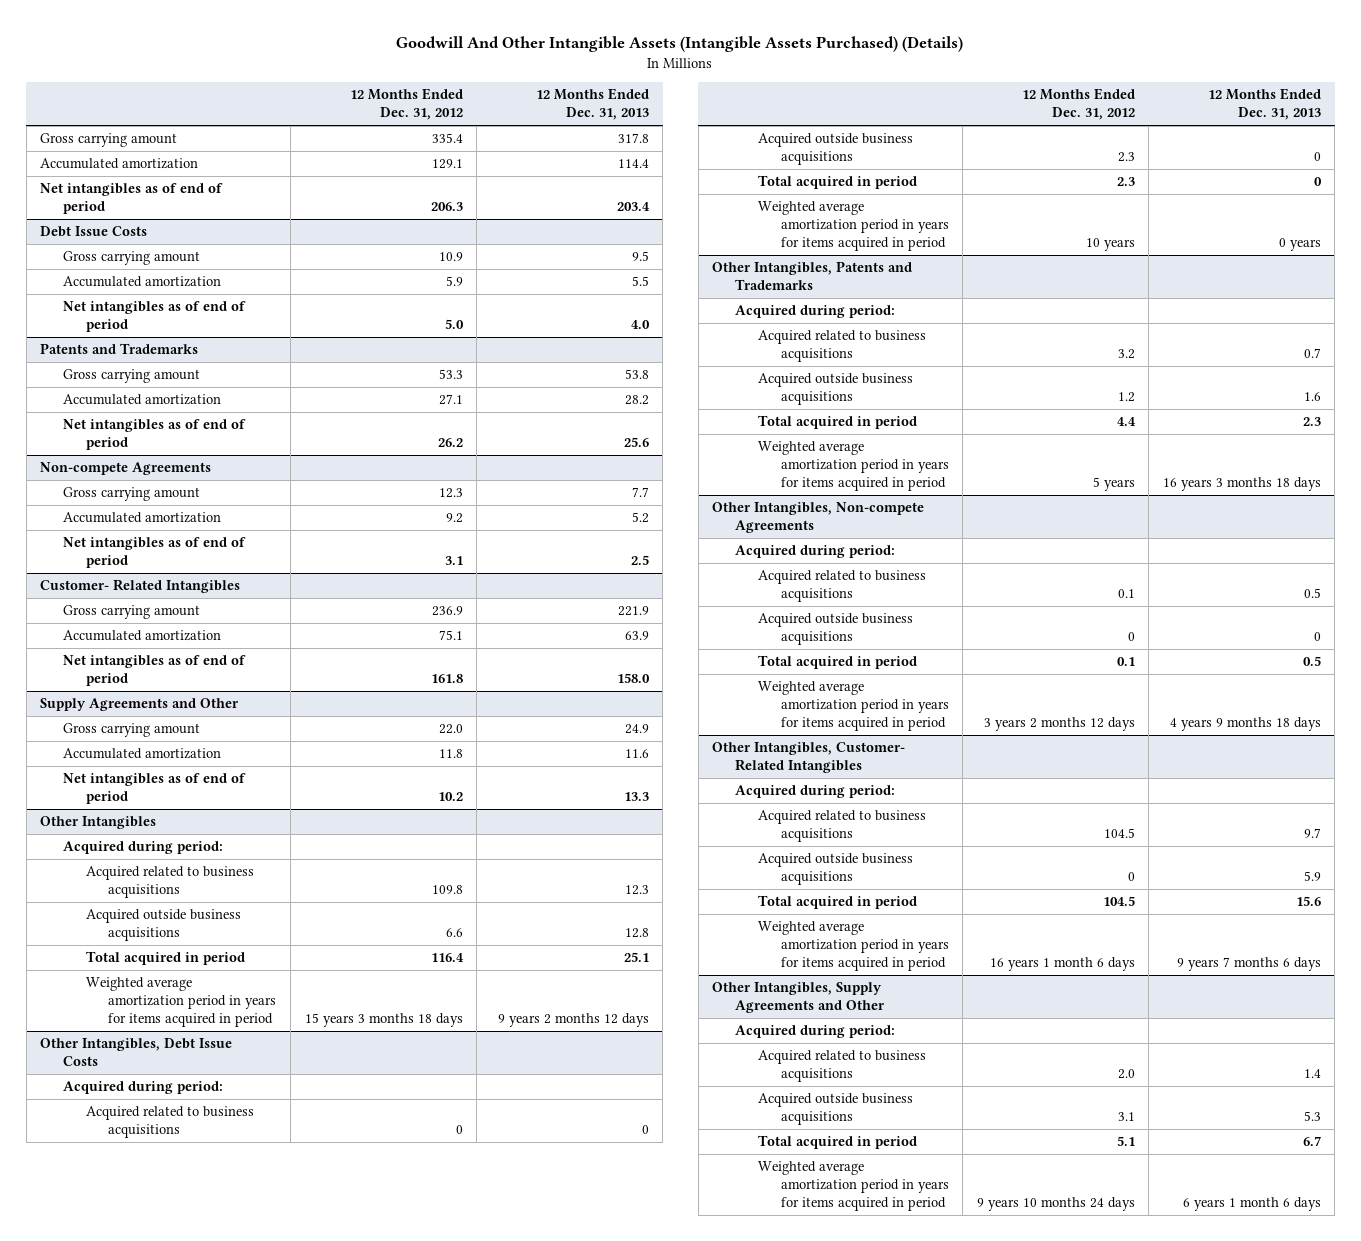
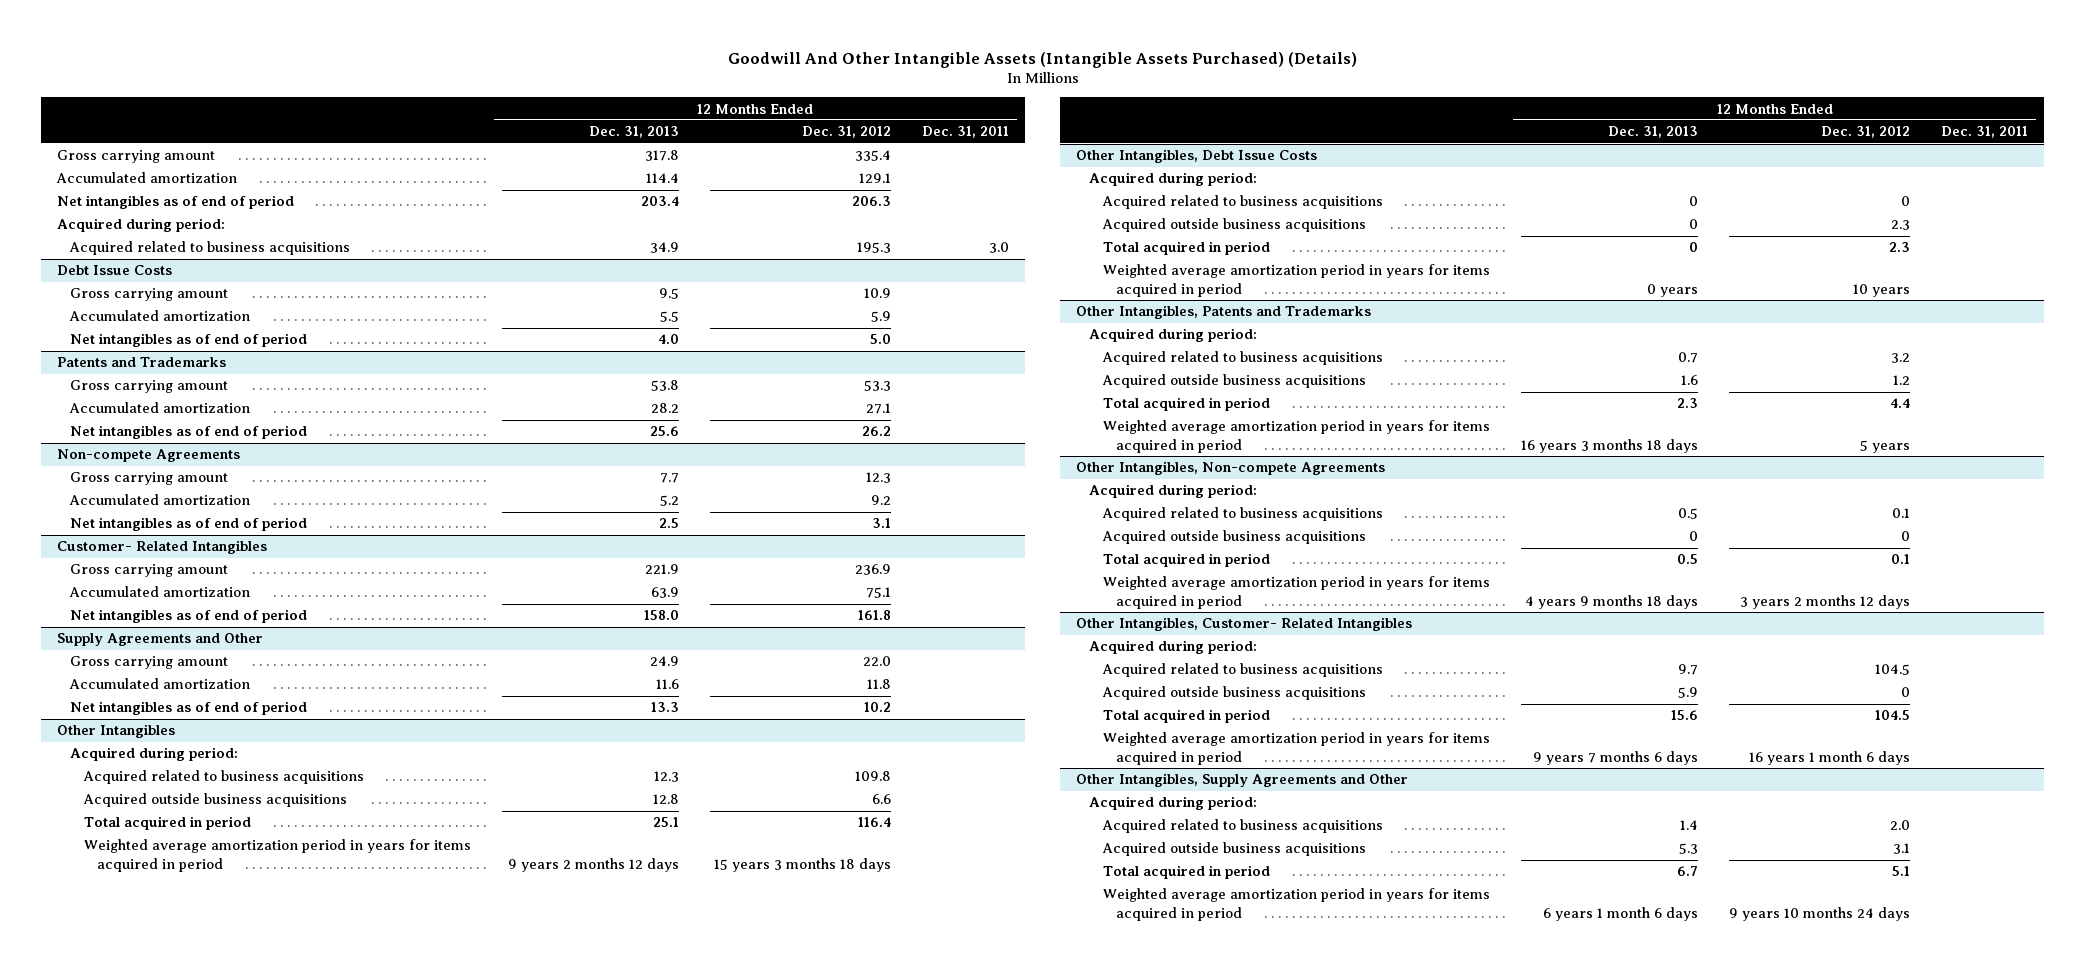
none -> [922,126,1010,139] Dec. 31, 2011
none -> [56,218,225,233] Acquired during period:
none -> [69,241,351,256] Acquired related to business acquisitions

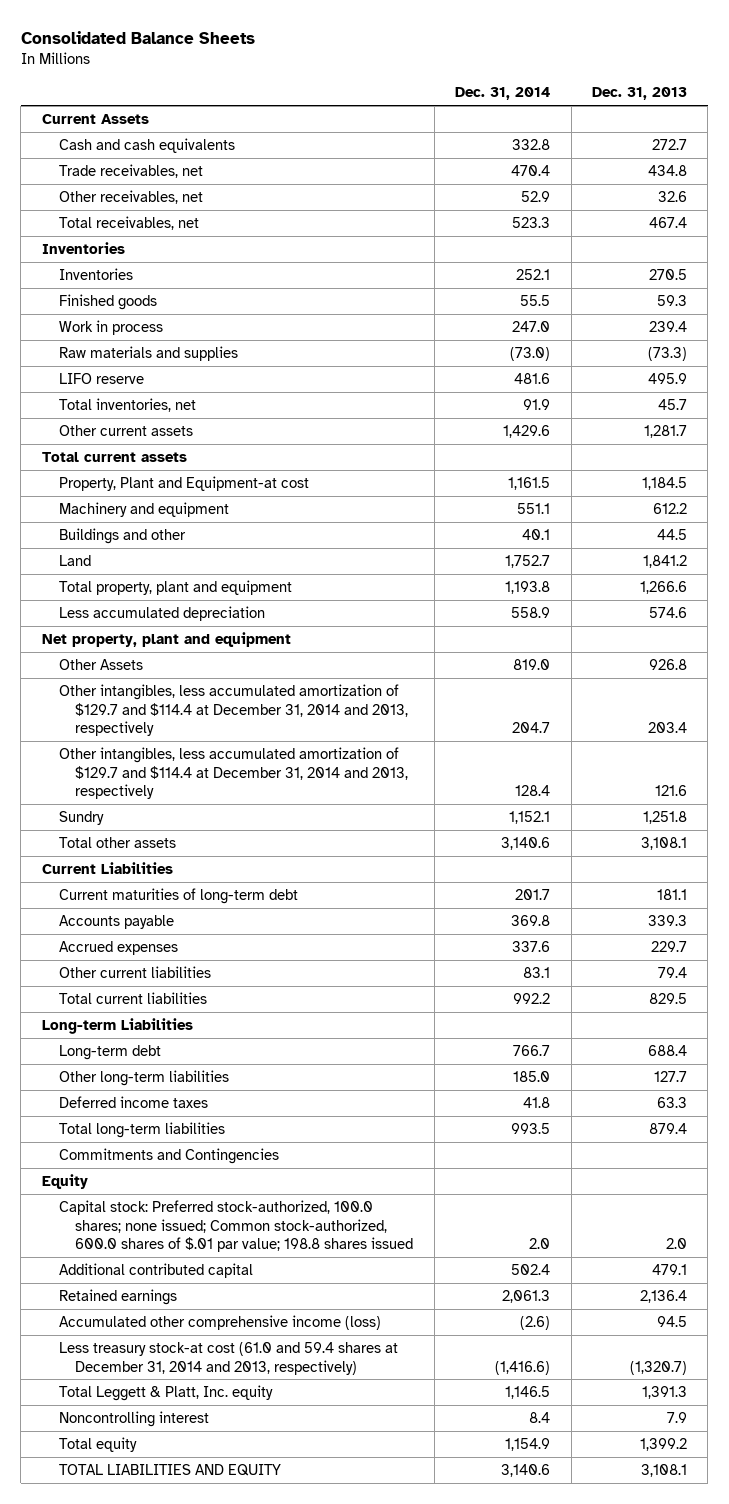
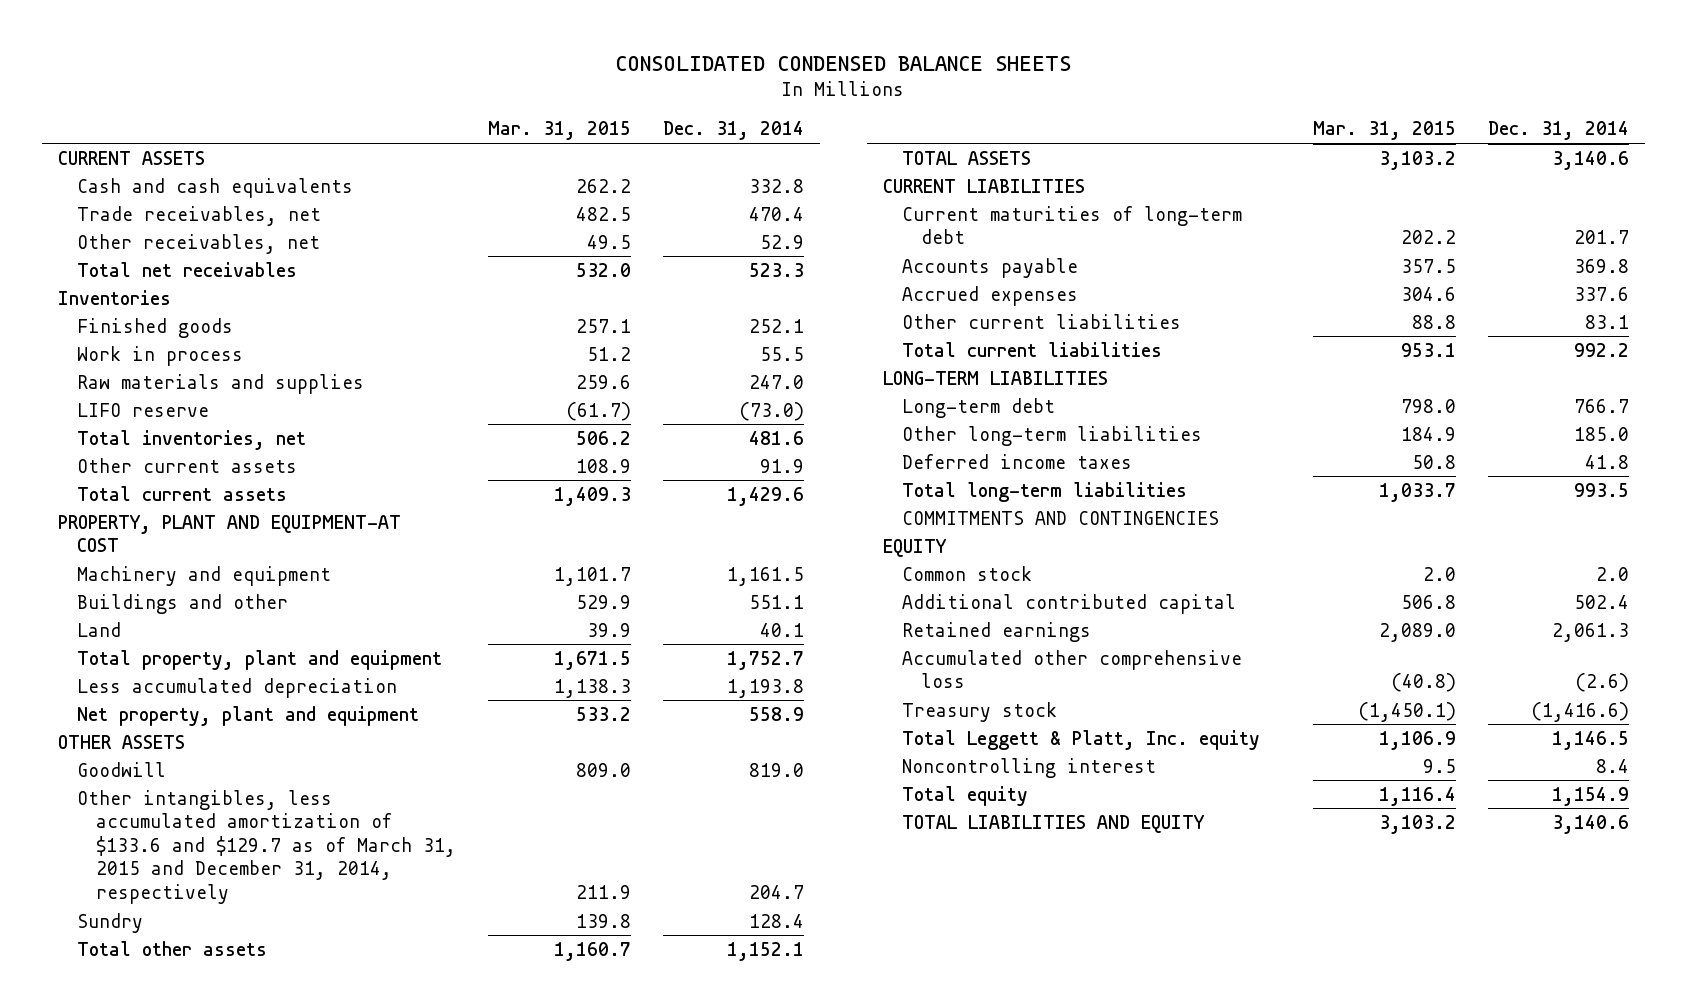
[20,31,255,45] Consolidated Balance Sheets -> [615,55,1072,71] CONSOLIDATED CONDENSED BALANCE SHEETS
[592,87,688,101] Dec. 31, 2013 -> none
none -> [487,121,631,141] Mar. 31, 2015
[41,114,149,125] Current Assets -> [57,150,205,165] CURRENT ASSETS
[58,216,199,231] Total receivables, net -> [76,261,297,277] Total net receivables
[58,268,133,281] Inventories -> [76,317,233,338] Finished goods
[58,294,157,311] Finished goods -> [76,345,243,366] Work in process
[58,320,163,336] Work in process -> [76,373,364,394] Raw materials and supplies
[58,346,238,362] Raw materials and supplies -> [76,402,209,417] LIFO reserve
[58,373,144,385] LIFO reserve -> [76,429,306,450] Total inventories, net
[58,398,196,413] Total inventories, net -> [76,457,297,473] Other current assets
[58,425,193,437] Other current assets -> [76,485,287,501] Total current assets
[41,452,187,463] Total current assets -> [57,514,401,553] PROPERTY, PLANT AND EQUIPMENT-AT COST
[58,476,309,492] Property, Plant and Equipment-at cost -> [76,565,331,586] Machinery and equipment
[58,502,229,518] Machinery and equipment -> [76,593,288,614] Buildings and other
[58,528,186,545] Buildings and other -> [76,621,121,637] Land
[58,555,91,567] Land -> [76,649,442,670] Total property, plant and equipment
[58,580,292,596] Total property, plant and equipment -> [76,677,397,698] Less accumulated depreciation
[58,606,265,622] Less accumulated depreciation -> [76,705,419,726] Net property, plant and equipment
[41,632,291,648] Net property, plant and equipment -> [57,734,185,749] OTHER ASSETS
[58,659,143,671] Other Assets -> [76,761,166,777] Goodwill
[58,684,409,737] Other intangibles, less accumulated amortization of $129.7 and $114.4 at December 31, 2014 and 2013, respectively -> [76,789,456,904] Other intangibles, less accumulated amortization of $133.6 and $129.7 as of March 31, 2015 and December 31, 2014, respectively
[58,747,409,800] Other intangibles, less accumulated amortization of $129.7 and $114.4 at December 31, 2014 and 2013, respectively -> [76,912,143,933] Sundry
[58,811,104,826] Sundry -> [76,940,267,956] Total other assets
[58,837,176,849] Total other assets -> [901,150,1031,165] TOTAL ASSETS
[41,862,173,875] Current Liabilities -> [882,178,1085,193] CURRENT LIABILITIES
[41,1018,193,1035] Long-term Liabilities -> [882,370,1108,385] LONG-TERM LIABILITIES
[58,1148,279,1165] Commitments and Contingencies -> [901,510,1219,525] COMMITMENTS AND CONTINGENCIES
[41,1174,88,1190] Equity -> [882,538,947,557] EQUITY
[58,1200,414,1253] Capital stock: Preferred stock-authorized, 100.0 shares; none issued; Common stock-authorized, 600.0 shares of $.01 par value; 198.8 shares issued -> [901,565,1032,581] Common stock
[58,1315,381,1331] Accumulated other comprehensive income (loss) -> [901,649,1242,689] Accumulated other comprehensive loss
[58,1342,398,1375] Less treasury stock-at cost (61.0 and 59.4 shares at December 31, 2014 and 2013, respectively) -> [901,701,1057,722] Treasury stock

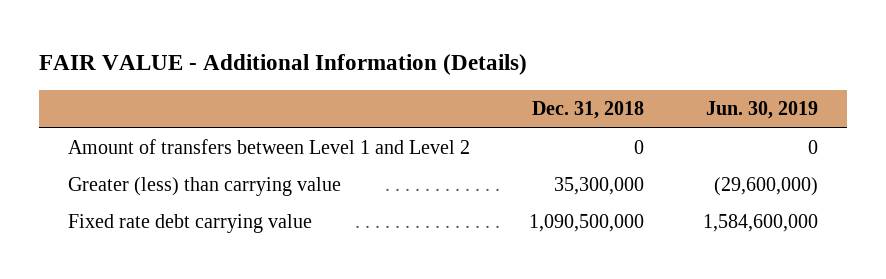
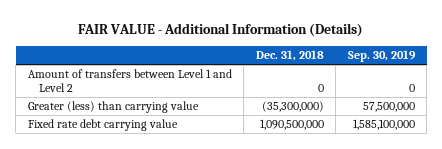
[705,101,818,120] Jun. 30, 2019 -> none
none -> [347,50,416,63] Sep. 30, 2019
[553,177,644,196] 35,300,000 -> [261,100,324,112] (35,300,000)

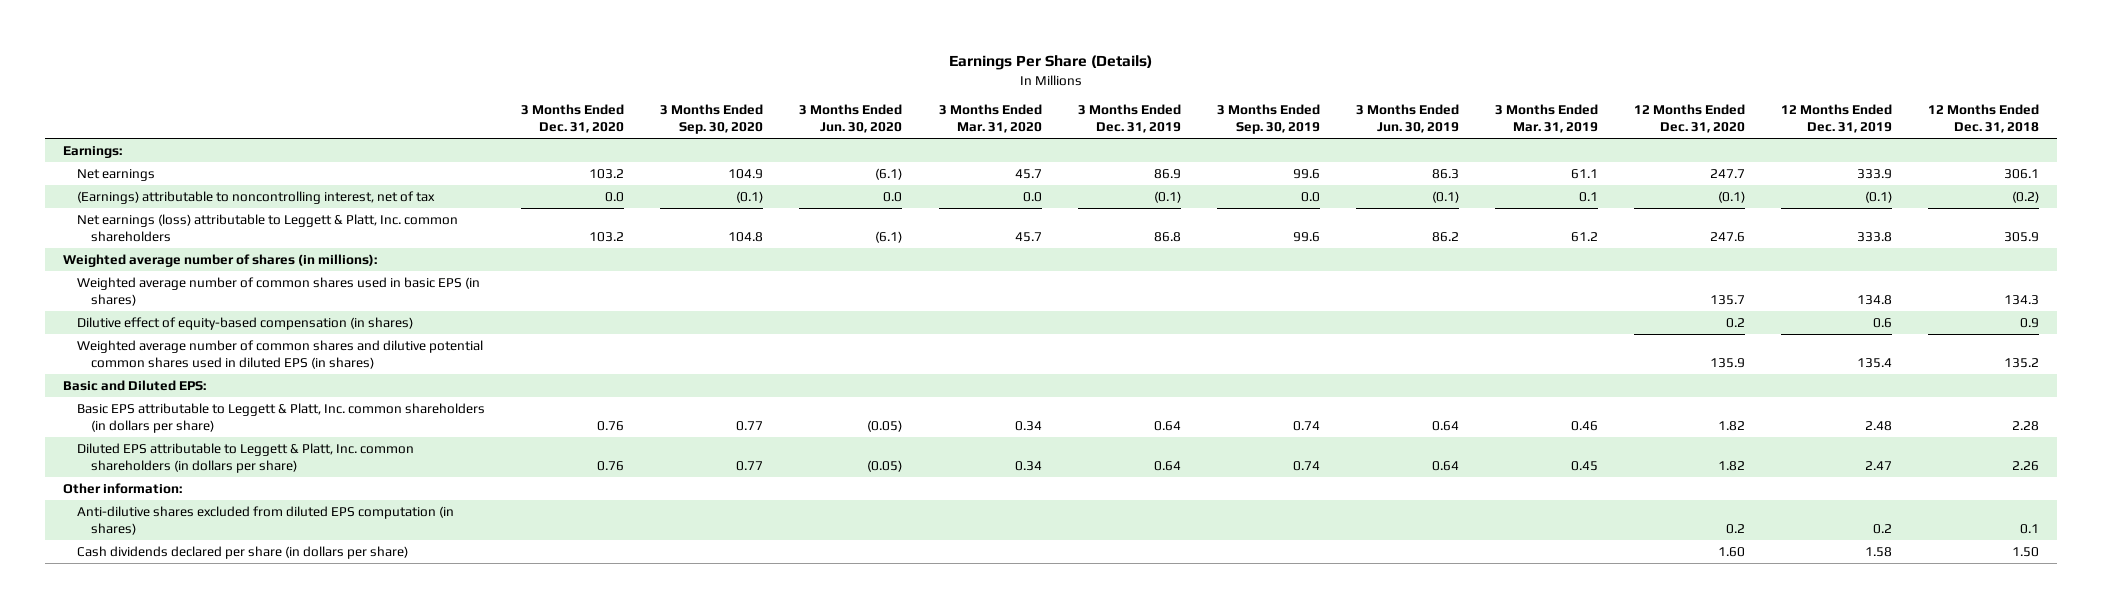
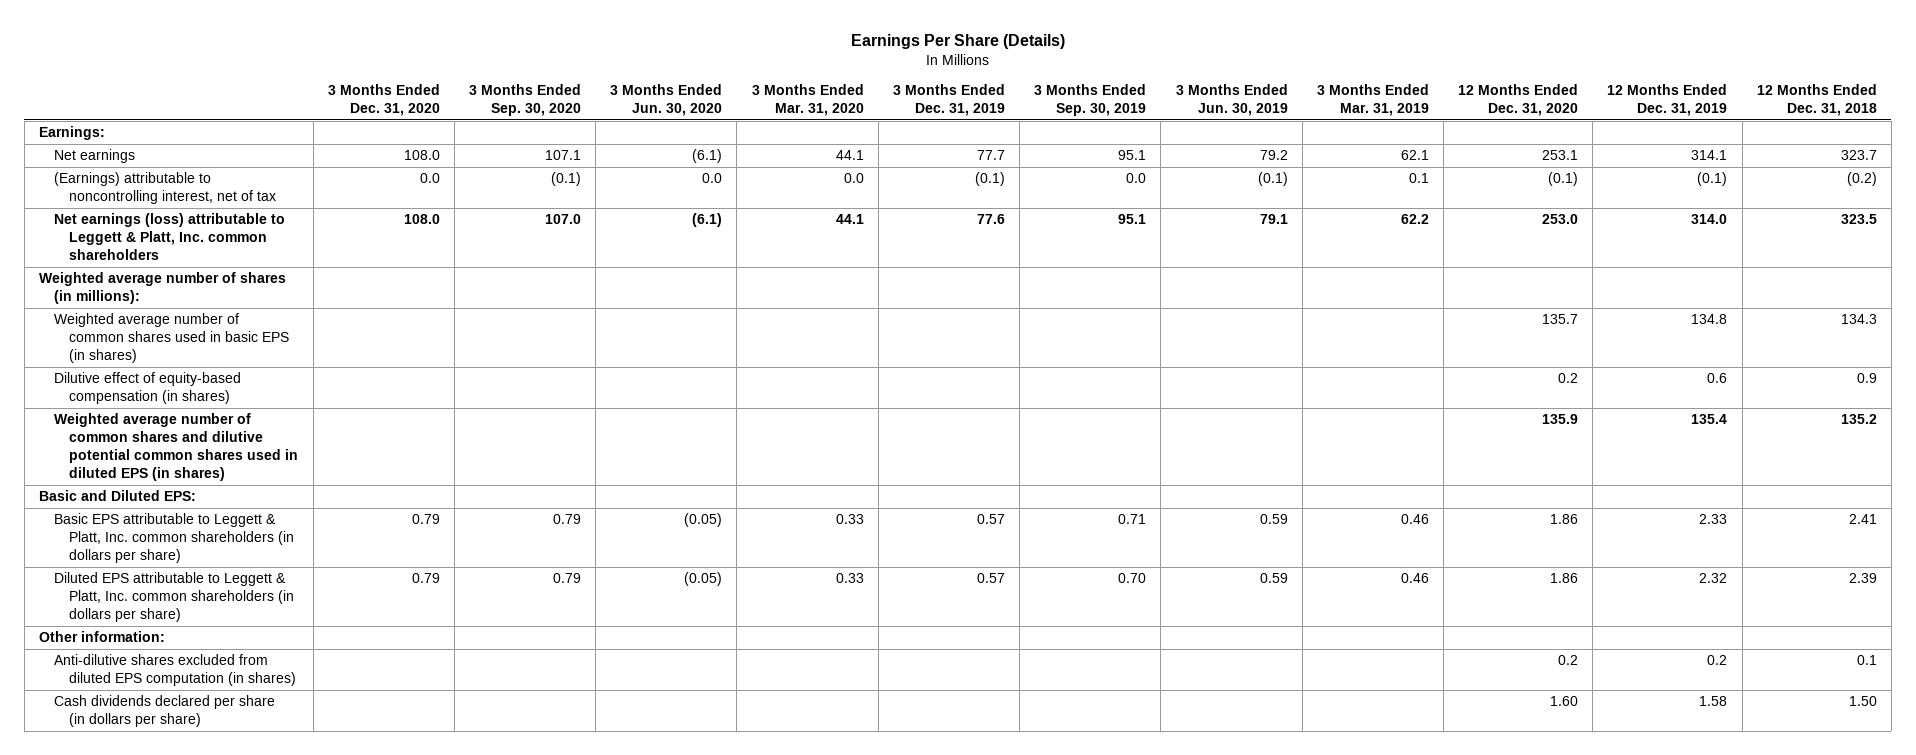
[589,169,625,180] 103.2 -> [403,150,440,161] 108.0
[728,169,764,180] 104.9 -> [544,150,581,161] 107.1
[1014,169,1042,180] 45.7 -> [835,150,864,161] 44.1
[1153,169,1181,180] 86.9 -> [976,150,1005,161] 77.7
[1292,169,1320,180] 99.6 -> [1118,150,1147,161] 95.1
[1431,169,1459,180] 86.3 -> [1259,150,1288,161] 79.2
[1570,169,1598,180] 61.1 -> [1400,150,1429,161] 62.1
[1710,169,1746,179] 247.7 -> [1542,150,1579,161] 253.1
[1857,169,1893,180] 333.9 -> [1691,150,1728,161] 314.1
[2004,169,2040,180] 306.1 -> [1840,150,1877,161] 323.7
[589,231,625,242] 103.2 -> [403,214,440,225] 108.0
[728,231,764,242] 104.8 -> [544,214,581,225] 107.0
[1014,231,1042,242] 45.7 -> [835,214,864,225] 44.1
[1153,231,1181,242] 86.8 -> [976,214,1005,225] 77.6
[1292,231,1320,242] 99.6 -> [1118,214,1147,225] 95.1
[1431,231,1459,242] 86.2 -> [1259,214,1288,225] 79.1
[1570,231,1598,242] 61.2 -> [1400,214,1429,225] 62.2
[1710,231,1746,242] 247.6 -> [1542,214,1579,225] 253.0
[1857,231,1893,242] 333.8 -> [1691,214,1728,225] 314.0
[2004,231,2040,242] 305.9 -> [1840,214,1877,225] 323.5
[597,420,625,431] 0.76 -> [411,514,440,525] 0.79
[736,420,764,431] 0.77 -> [552,514,581,525] 0.79
[1014,420,1042,431] 0.34 -> [835,514,864,525] 0.33
[1153,420,1181,431] 0.64 -> [976,514,1005,525] 0.57
[1292,420,1320,431] 0.74 -> [1118,514,1147,525] 0.71
[1431,420,1459,431] 0.64 -> [1259,514,1288,525] 0.59
[1718,420,1746,431] 1.82 -> [1550,514,1579,525] 1.86
[1865,420,1893,431] 2.48 -> [1699,514,1728,525] 2.33
[2012,420,2040,431] 2.28 -> [1848,514,1877,525] 2.41
[597,460,625,471] 0.76 -> [411,573,440,584] 0.79
[736,460,764,471] 0.77 -> [552,573,581,584] 0.79
[1014,460,1042,471] 0.34 -> [835,573,864,584] 0.33
[1153,460,1181,471] 0.64 -> [976,573,1005,584] 0.57
[1292,460,1320,471] 0.74 -> [1118,573,1147,584] 0.70
[1431,460,1459,471] 0.64 -> [1259,573,1288,584] 0.59
[1570,460,1598,471] 0.45 -> [1400,573,1429,584] 0.46
[1718,460,1746,471] 1.82 -> [1550,573,1579,584] 1.86
[1865,460,1893,470] 2.47 -> [1699,573,1728,584] 2.32
[2012,460,2040,471] 2.26 -> [1848,573,1877,584] 2.39

